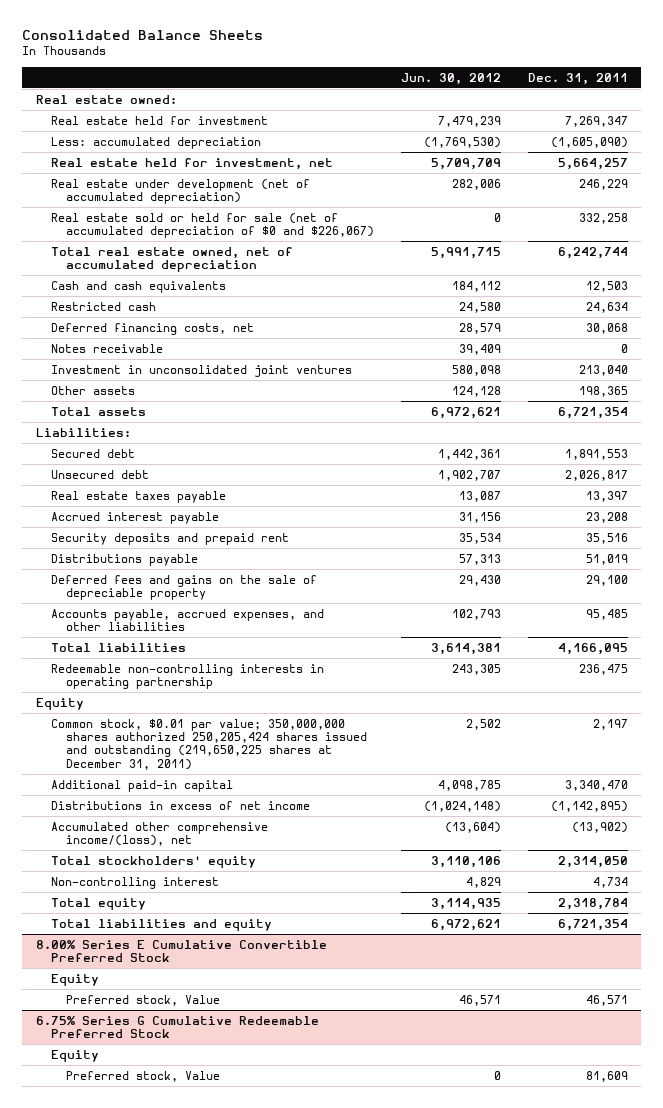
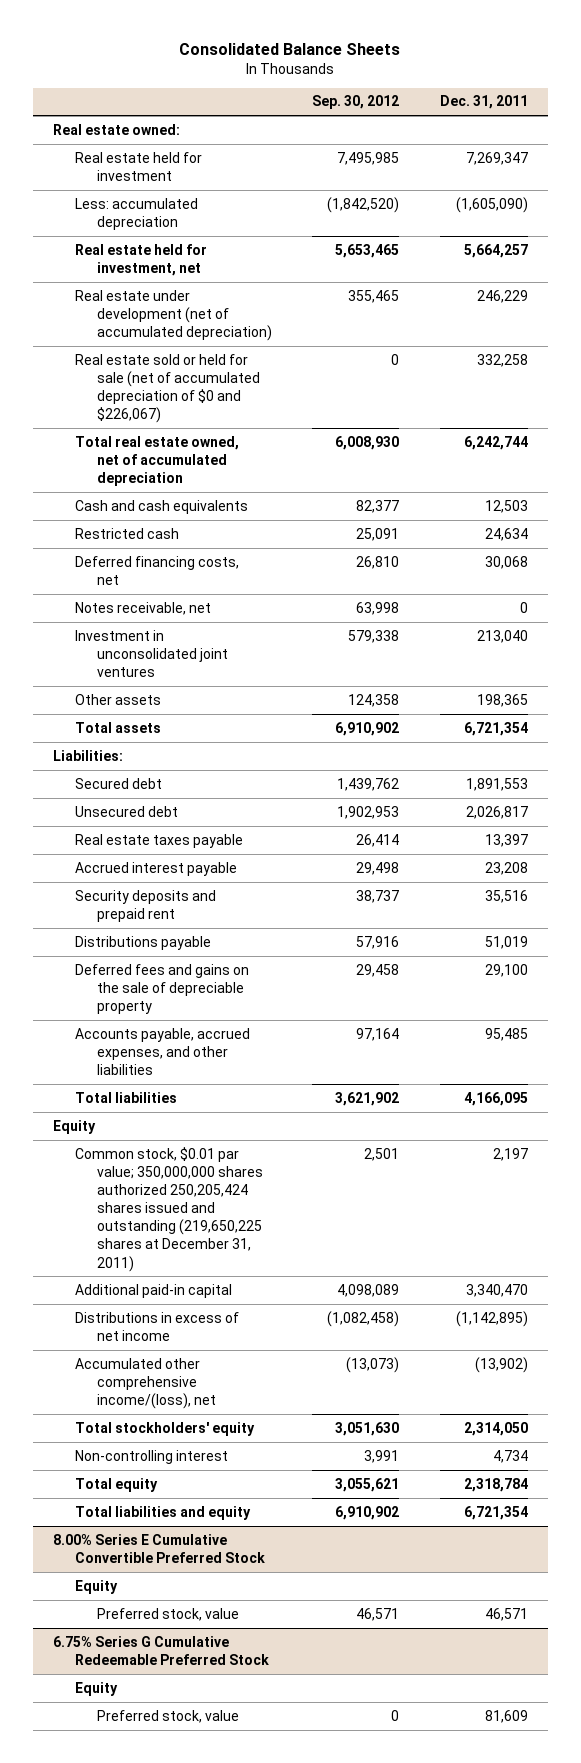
[400,72,501,85] Jun. 30, 2012 -> none
none -> [312,95,400,110] Sep. 30, 2012
[50,343,163,353] Notes receivable -> [74,601,211,615] Notes receivable, net
[50,663,324,690] Redeemable non-controlling interests in operating partnership -> none
[65,994,220,1006] Preferred stock, Value -> [96,1607,239,1621] Preferred stock, value
[65,1070,220,1082] Preferred stock, Value -> [96,1709,239,1723] Preferred stock, value

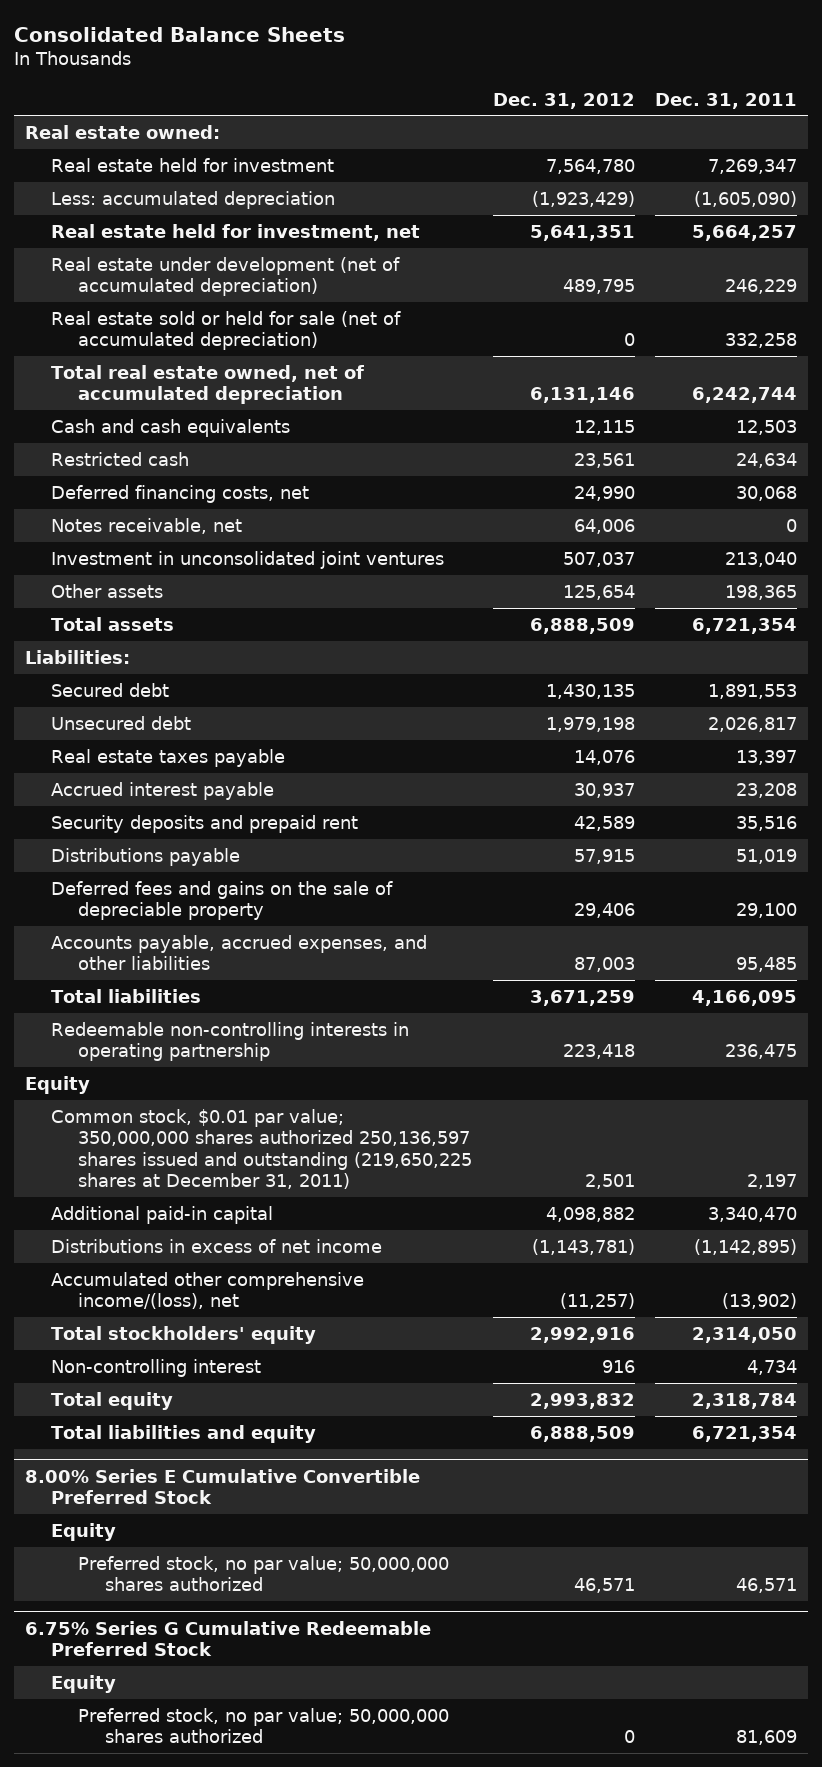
[312,95,400,110] Sep. 30, 2012 -> none
none -> [492,92,635,109] Dec. 31, 2012
[74,353,260,424] Real estate sold or held for sale (net of accumulated depreciation of $0 and $226,067) -> [51,310,402,351] Real estate sold or held for sale (net of accumulated depreciation)
none -> [51,1021,410,1062] Redeemable non-controlling interests in operating partnership
[74,1146,263,1272] Common stock, $0.01 par value; 350,000,000 shares authorized 250,205,424 shares issued and outstanding (219,650,225 shares at December 31, 2011) -> [51,1108,472,1190] Common stock, $0.01 par value; 350,000,000 shares authorized 250,136,597 shares issued and outstanding (219,650,225 shares at December 31, 2011)
[96,1607,239,1621] Preferred stock, value -> [77,1555,449,1592] Preferred stock, no par value; 50,000,000 shares authorized
[96,1709,239,1723] Preferred stock, value -> [77,1707,449,1744] Preferred stock, no par value; 50,000,000 shares authorized

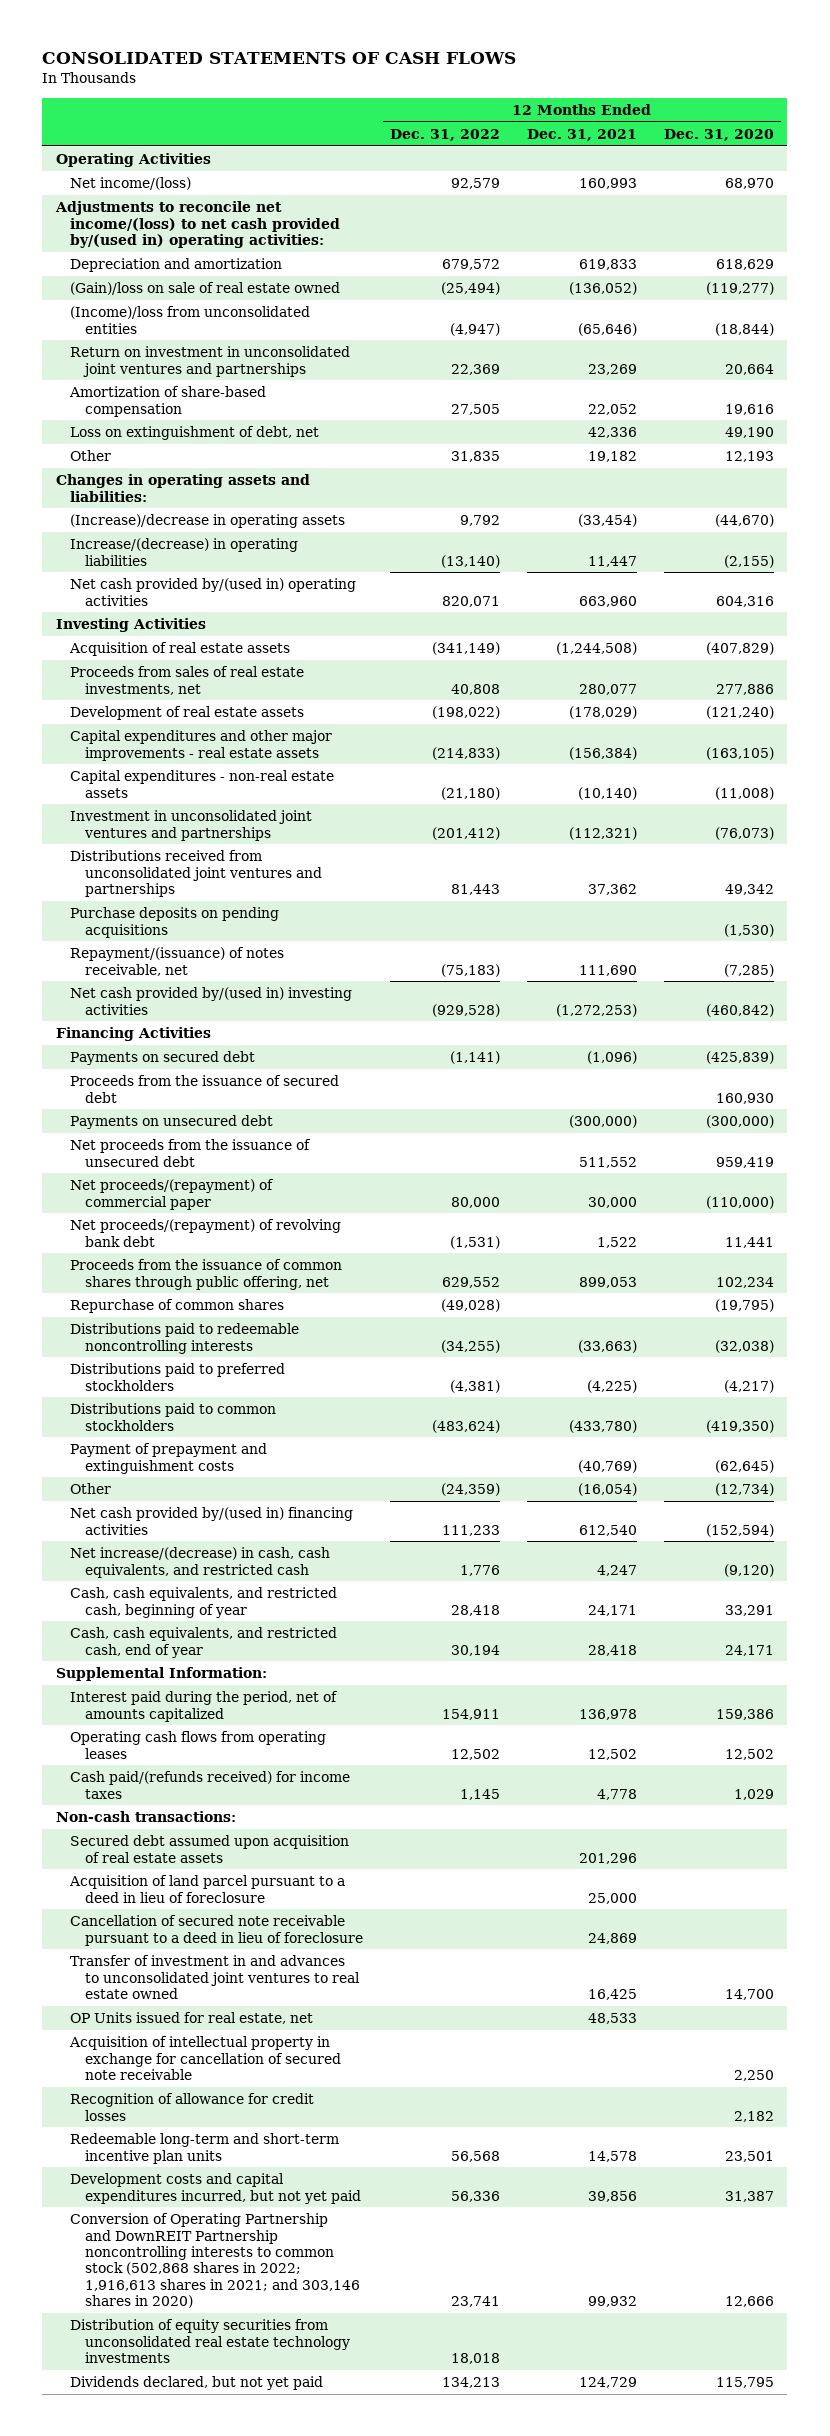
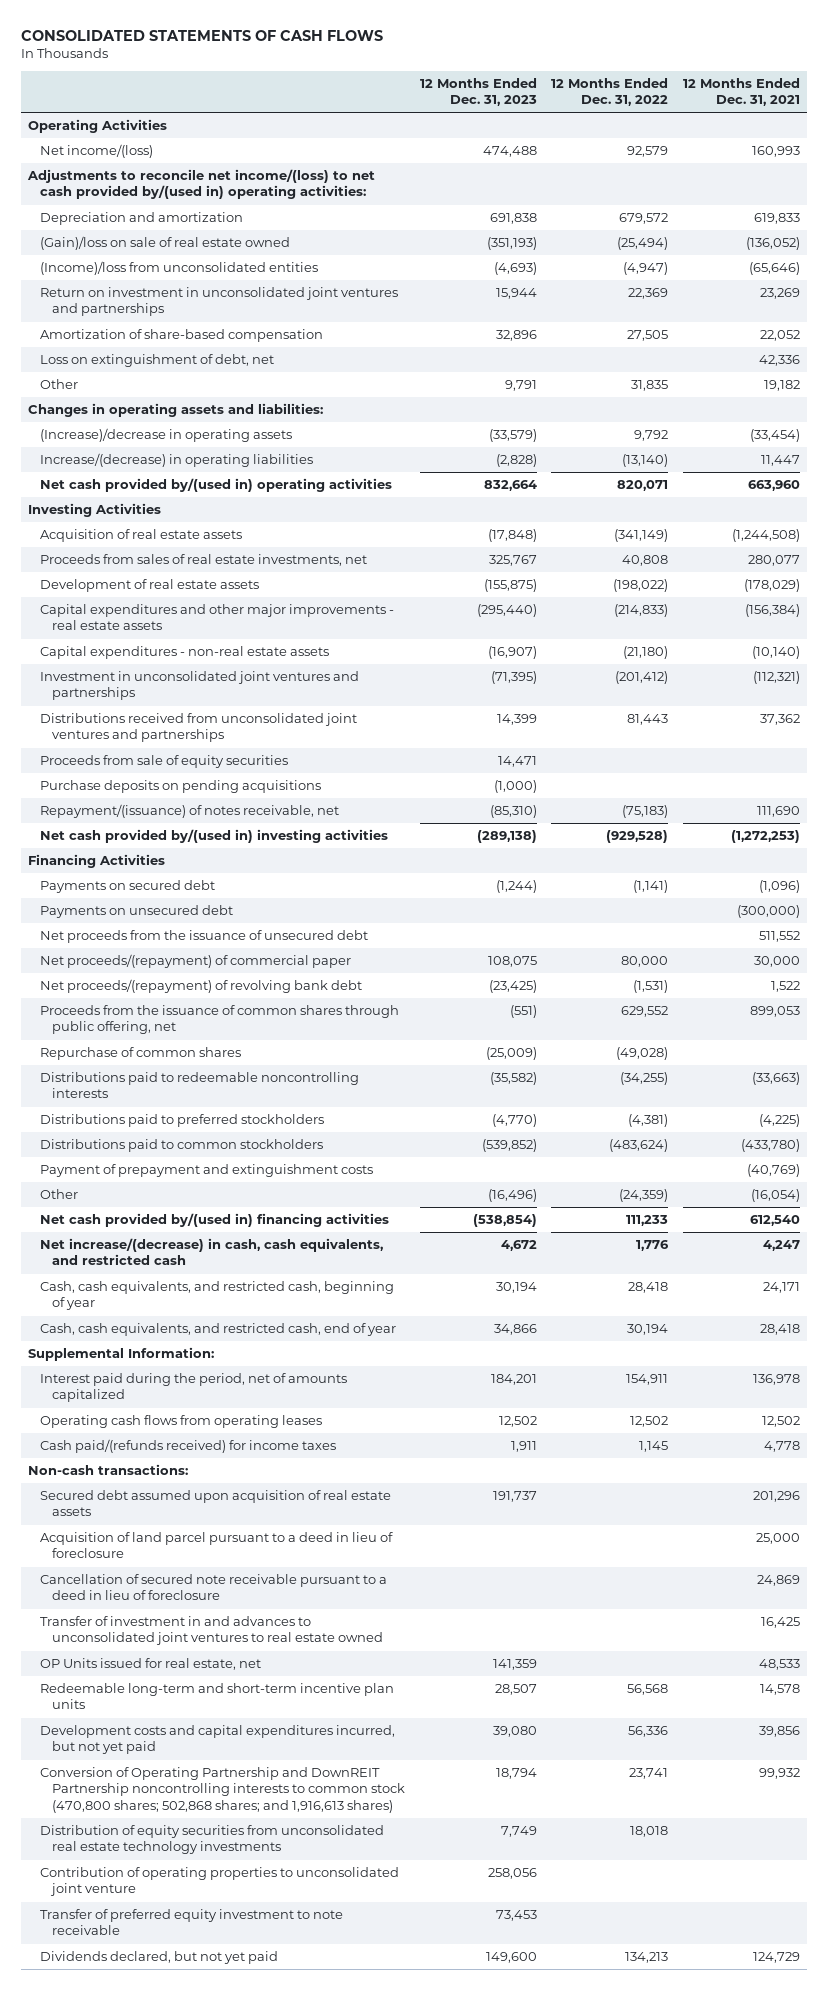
[663,128,774,141] Dec. 31, 2020 -> none
none -> [419,77,537,107] 12 Months Ended Dec. 31, 2023
none -> [40,755,289,769] Proceeds from sale of equity securities
[70,1075,340,1103] Proceeds from the issuance of secured debt -> none
[69,2036,341,2081] Acquisition of intellectual property in exchange for cancellation of secured note receivable -> none
[70,2093,315,2121] Recognition of allowance for credit losses -> none
[70,2213,360,2309] Conversion of Operating Partnership and DownREIT Partnership noncontrolling interests to common stock (502,868 shares in 2022; 1,916,613 shares in 2021; and 303,146 shares in 2020) -> [40,1767,406,1813] Conversion of Operating Partnership and DownREIT Partnership noncontrolling interests to common stock (470,800 shares; 502,868 shares; and 1,916,613 shares)
none -> [40,1867,400,1897] Contribution of operating properties to unconsolidated joint venture
none -> [40,1909,344,1936] Transfer of preferred equity investment to note receivable

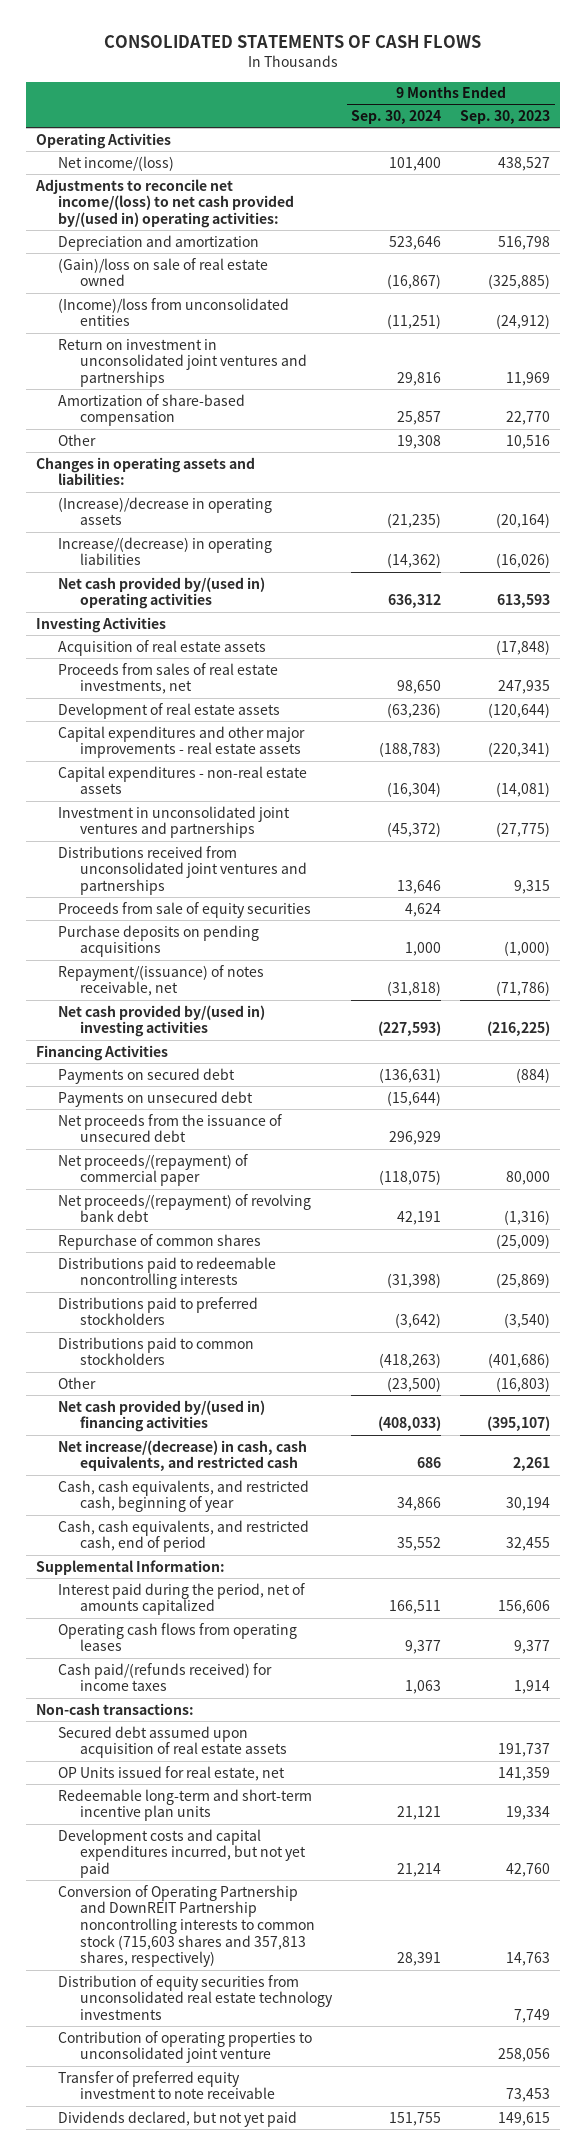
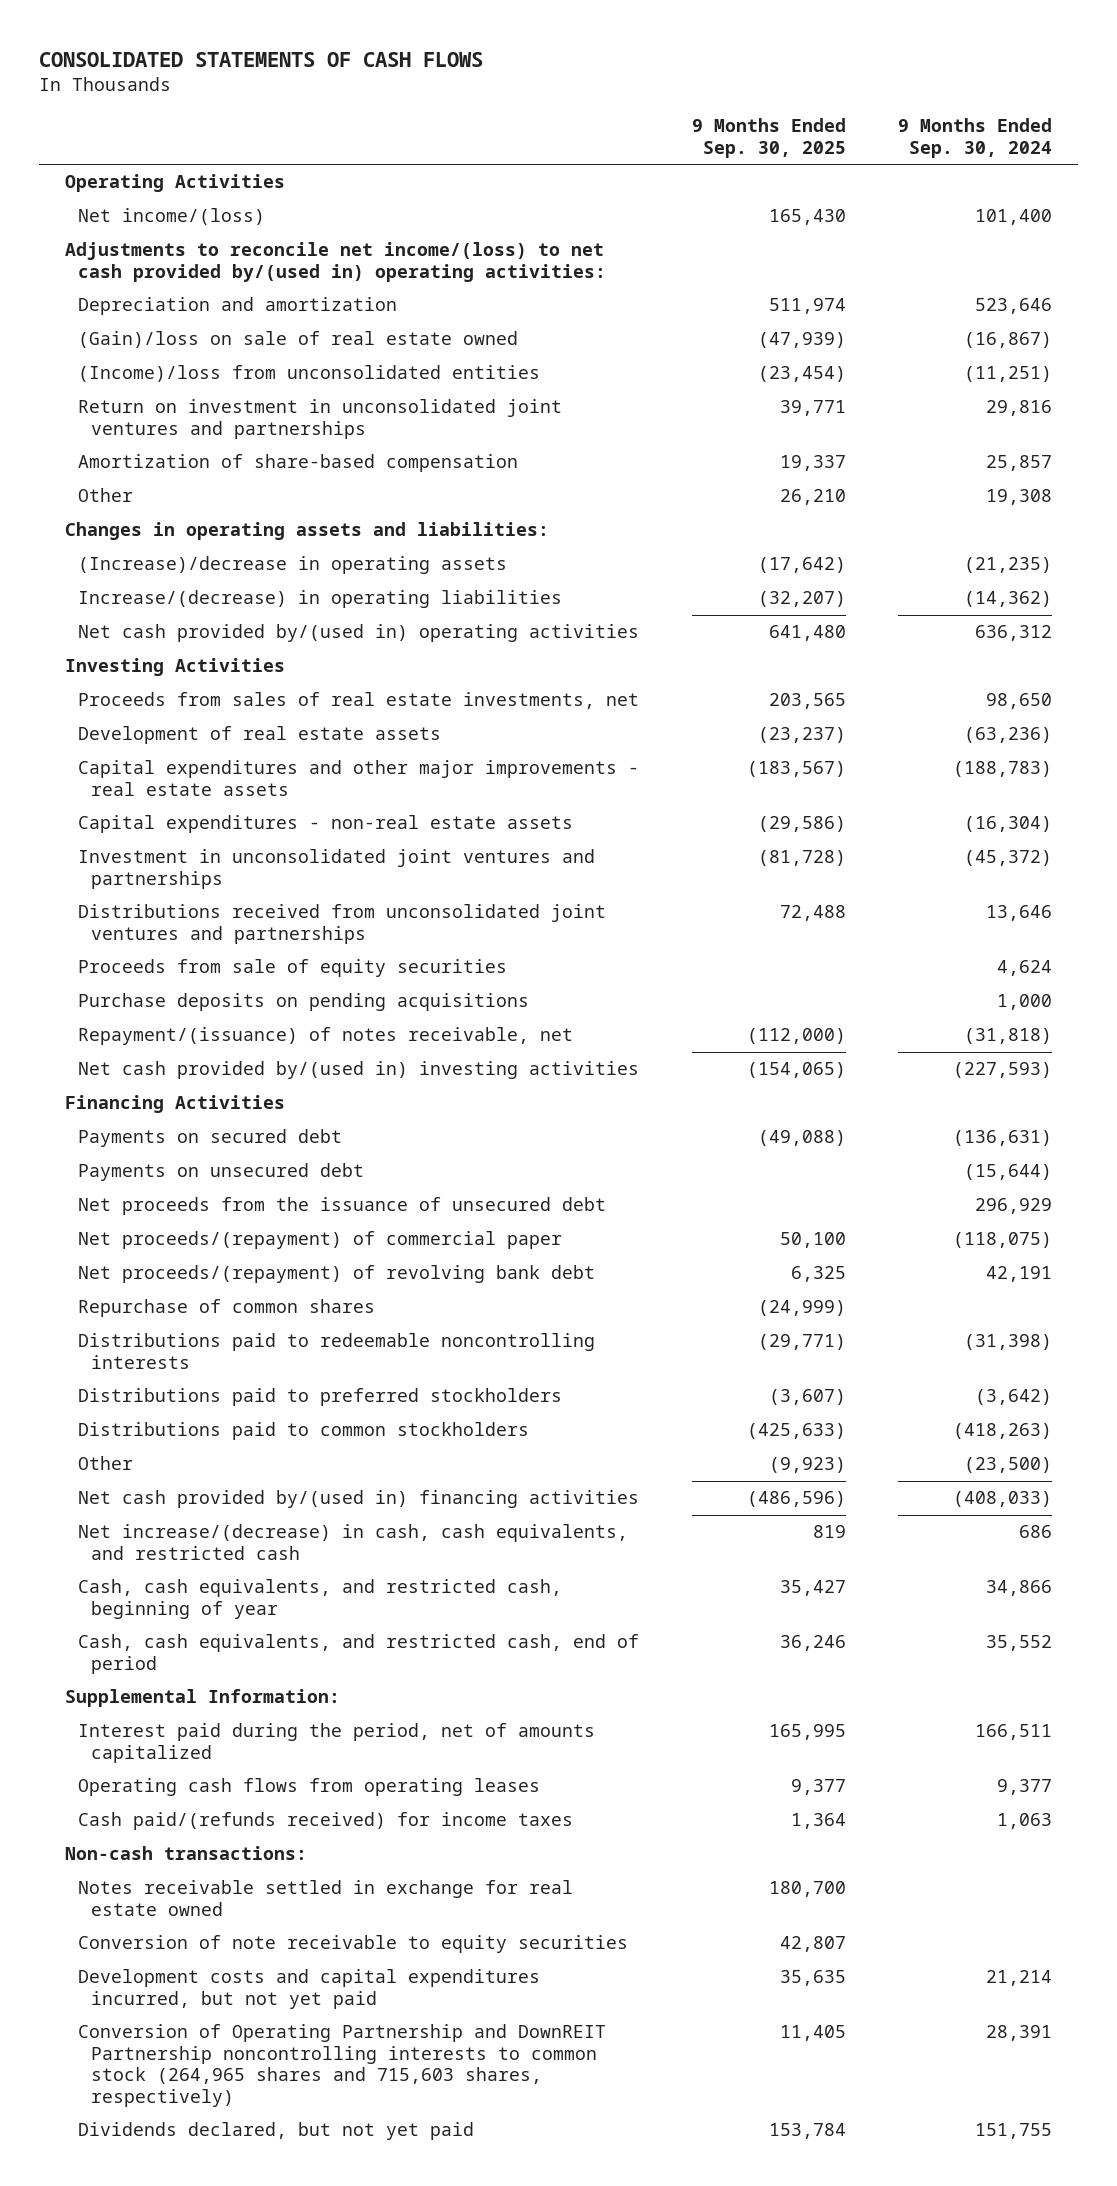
[460,110,551,125] Sep. 30, 2023 -> none
none -> [691,118,846,158] 9 Months Ended Sep. 30, 2025
[58,639,267,656] Acquisition of real estate assets -> none
[58,1725,288,1759] Secured debt assumed upon acquisition of real estate assets -> none
[58,1765,286,1781] OP Units issued for real estate, net -> none
[58,1788,313,1822] Redeemable long-term and short-term incentive plan units -> none
none -> [78,1880,574,1916] Notes receivable settled in exchange for real estate owned
none -> [78,1935,629,1954] Conversion of note receivable to equity securities
[58,1974,334,2021] Distribution of equity securities from unconsolidated real estate technology investments -> none
[58,2030,313,2064] Contribution of operating properties to unconsolidated joint venture -> none
[58,2070,276,2100] Transfer of preferred equity investment to note receivable -> none
[58,1884,316,1968] Conversion of Operating Partnership and DownREIT Partnership noncontrolling interests to common stock (715,603 shares and 357,813 shares, respectively) -> [78,2024,607,2107] Conversion of Operating Partnership and DownREIT Partnership noncontrolling interests to common stock (264,965 shares and 715,603 shares, respectively)

